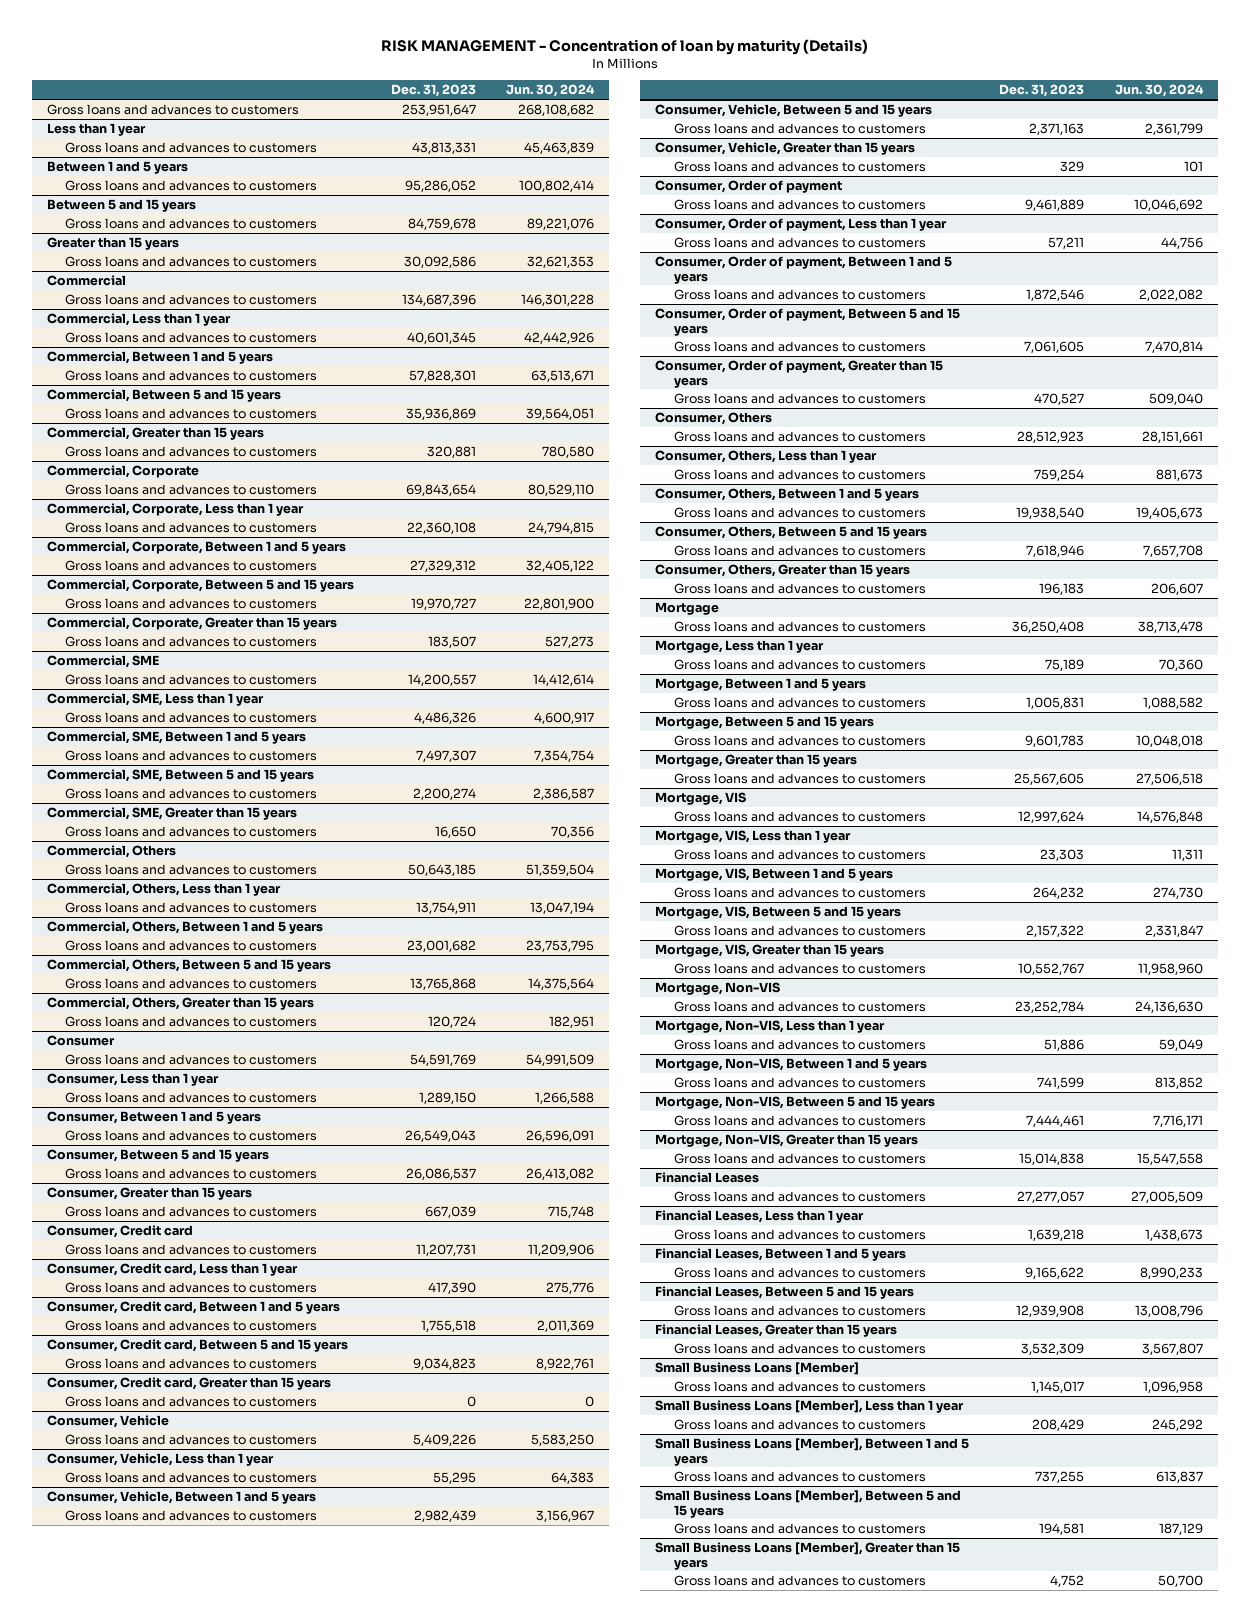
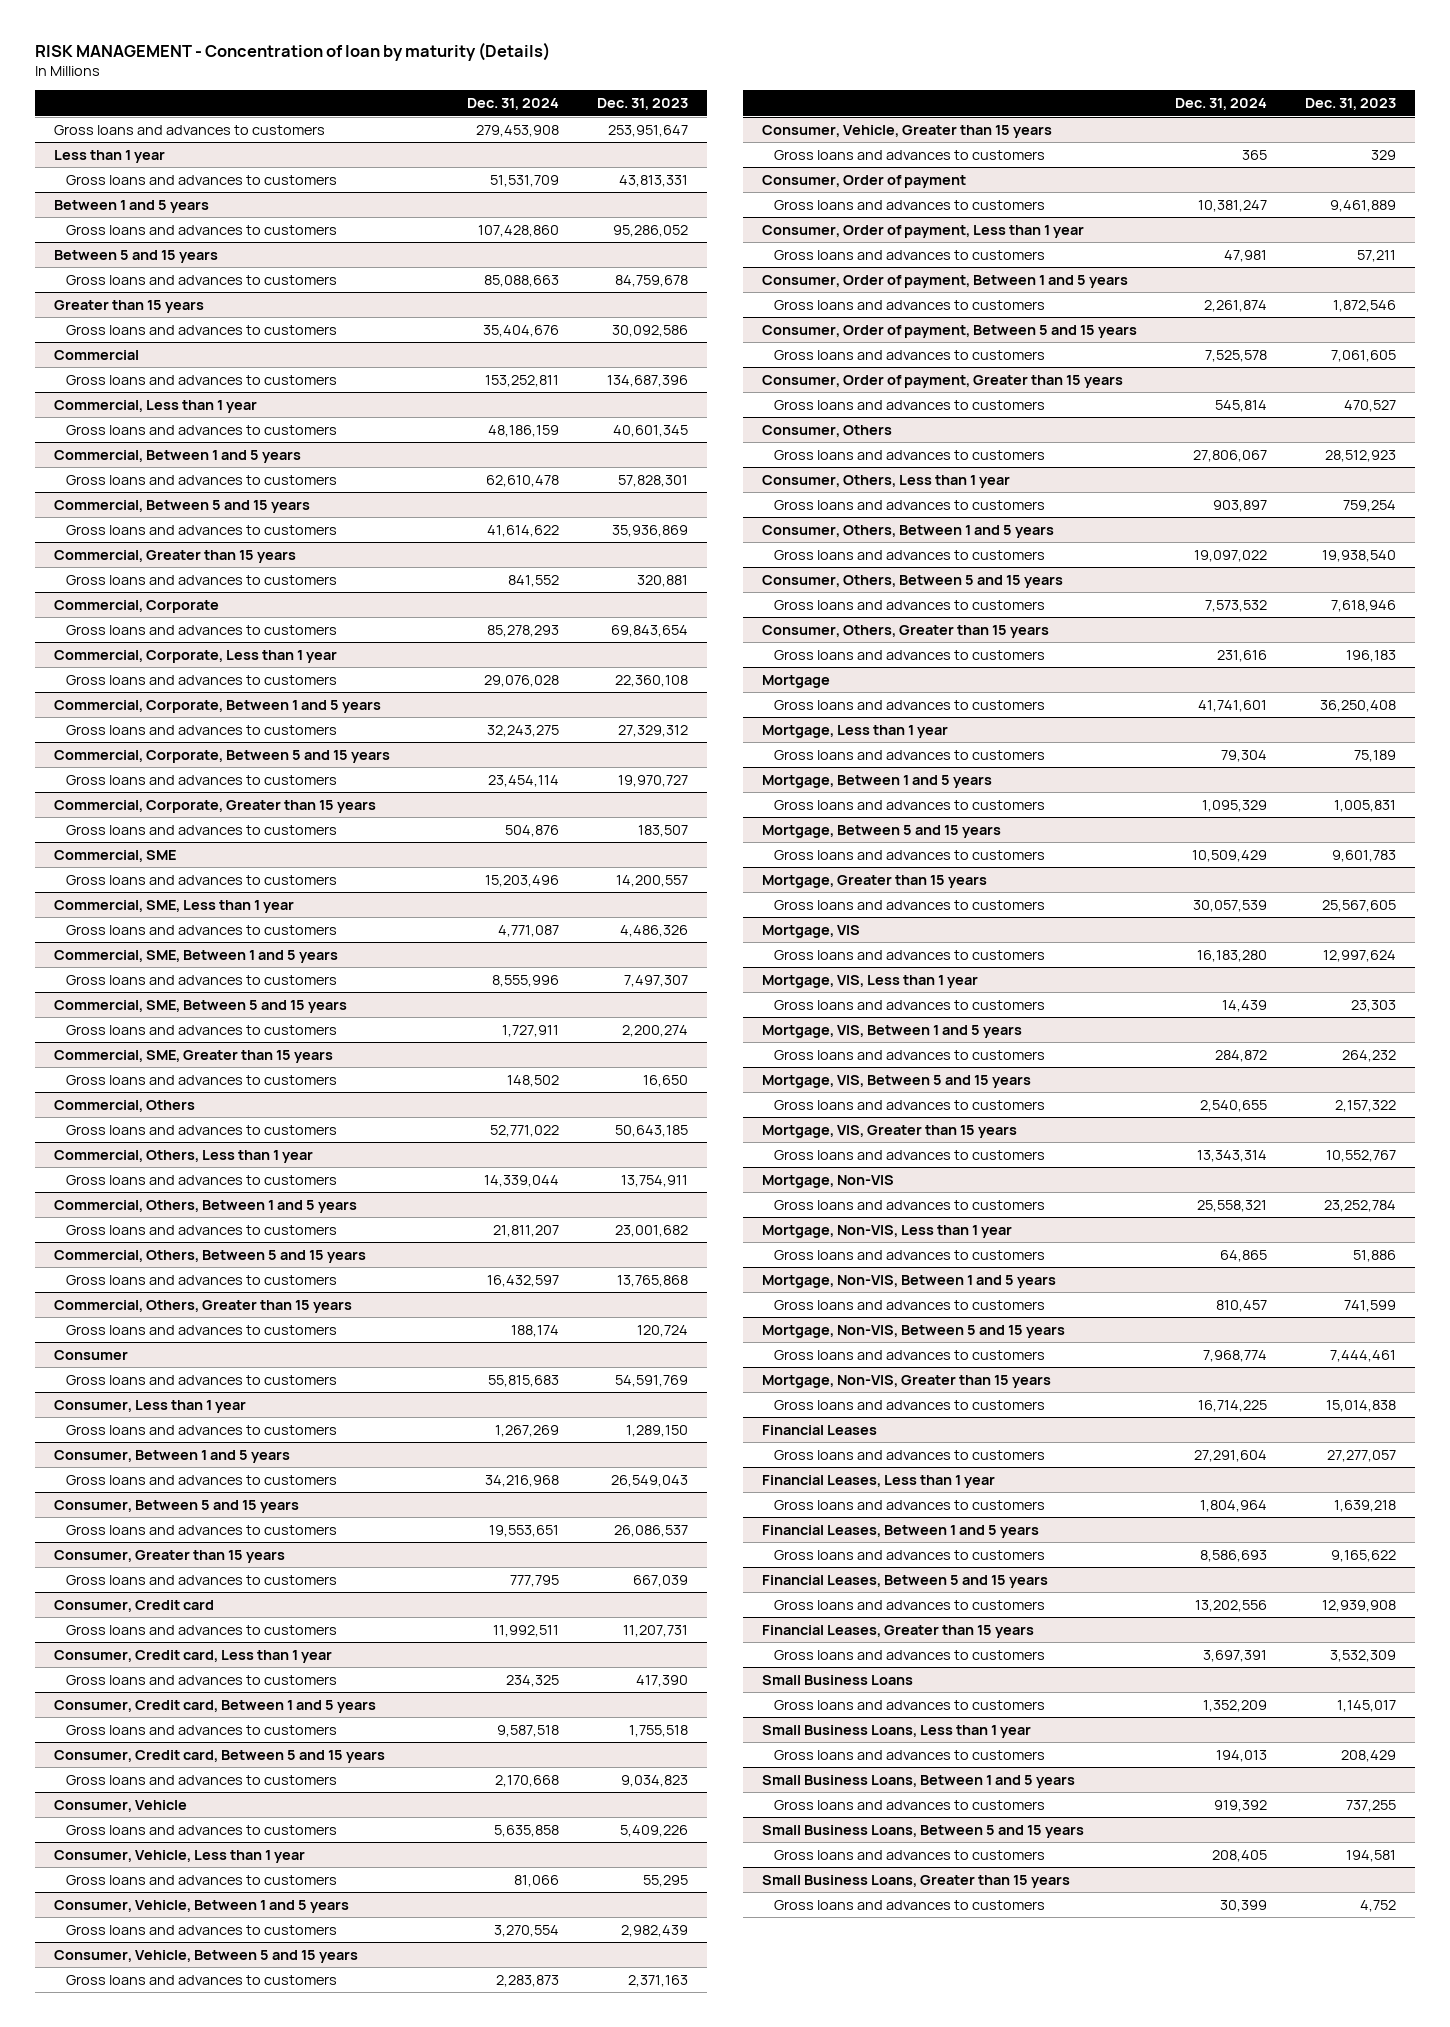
[506,84,596,98] Jun. 30, 2024 -> none
none -> [466,98,559,111] Dec. 31, 2024
[46,1376,331,1390] Consumer, Credit card, Greater than 15 years -> none
[65,1395,318,1407] Gross loans and advances to customers -> none
[655,1361,860,1375] Small Business Loans [Member] -> [761,1674,913,1685] Small Business Loans
[655,1399,965,1413] Small Business Loans [Member], Less than 1 year -> [761,1724,1031,1738] Small Business Loans, Less than 1 year
[655,1437,970,1466] Small Business Loans [Member], Between 1 and 5 years -> [761,1774,1075,1788] Small Business Loans, Between 1 and 5 years
[655,1489,962,1518] Small Business Loans [Member], Between 5 and 15 years -> [761,1824,1084,1838] Small Business Loans, Between 5 and 15 years
[655,1541,961,1570] Small Business Loans [Member], Greater than 15 years -> [761,1874,1070,1888] Small Business Loans, Greater than 15 years

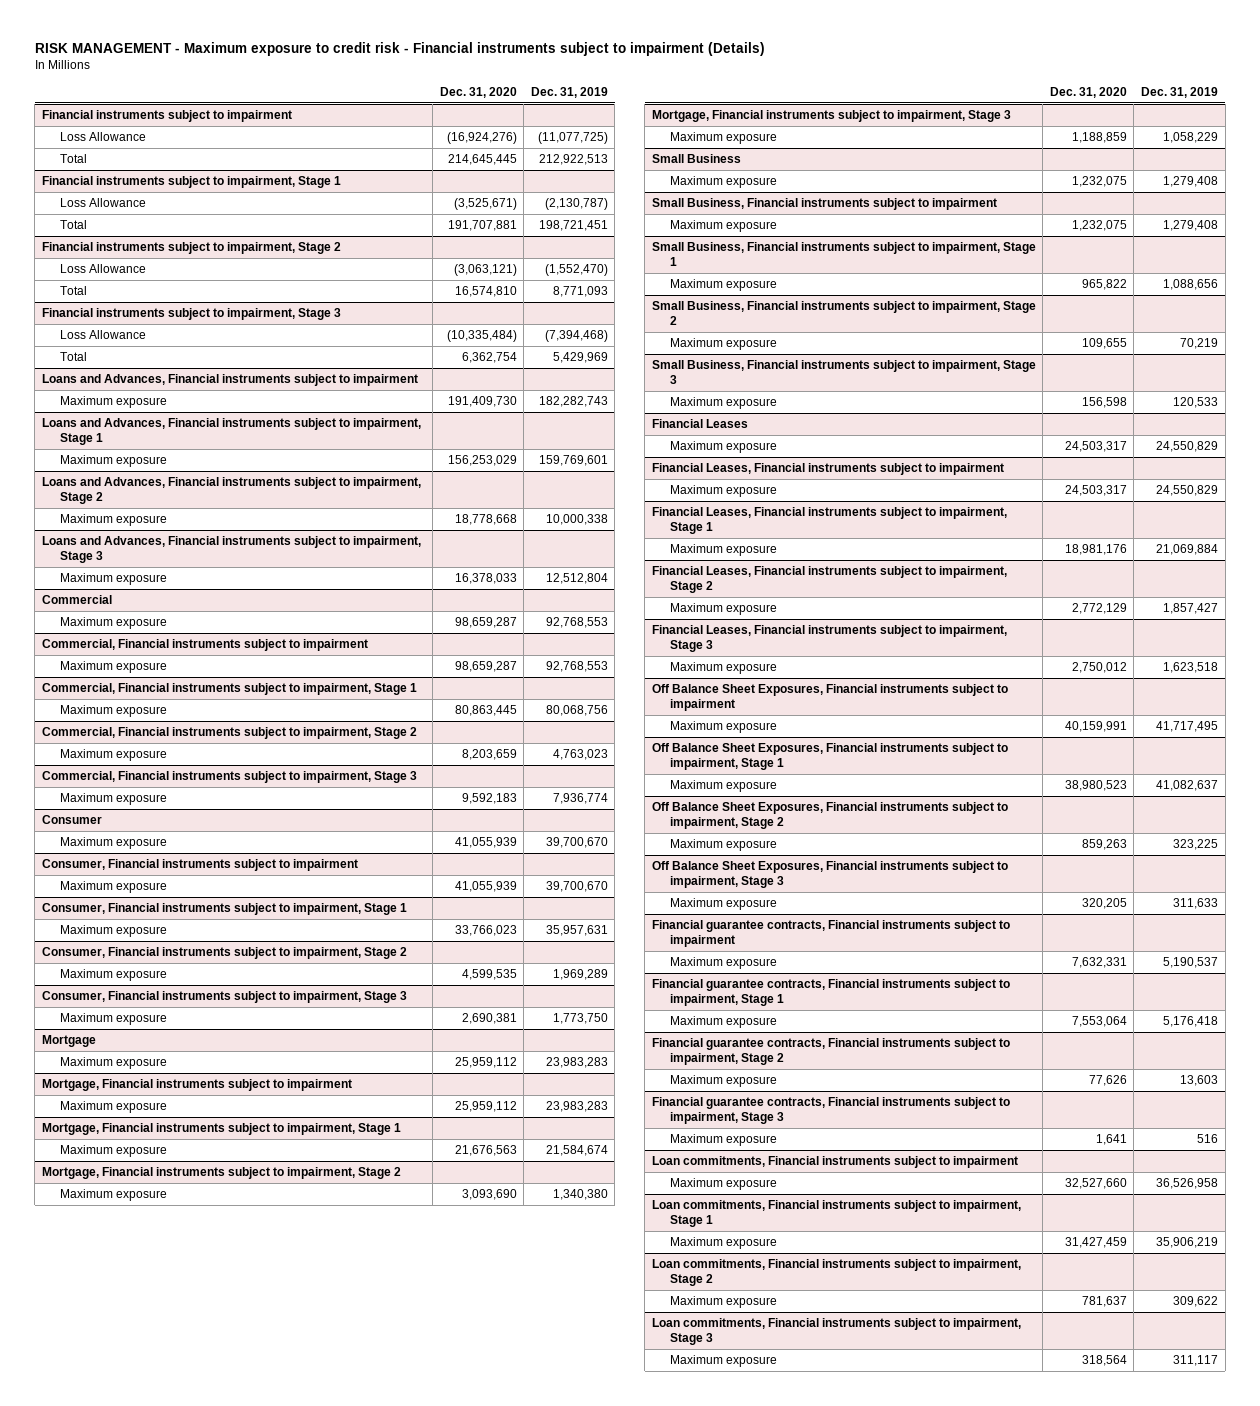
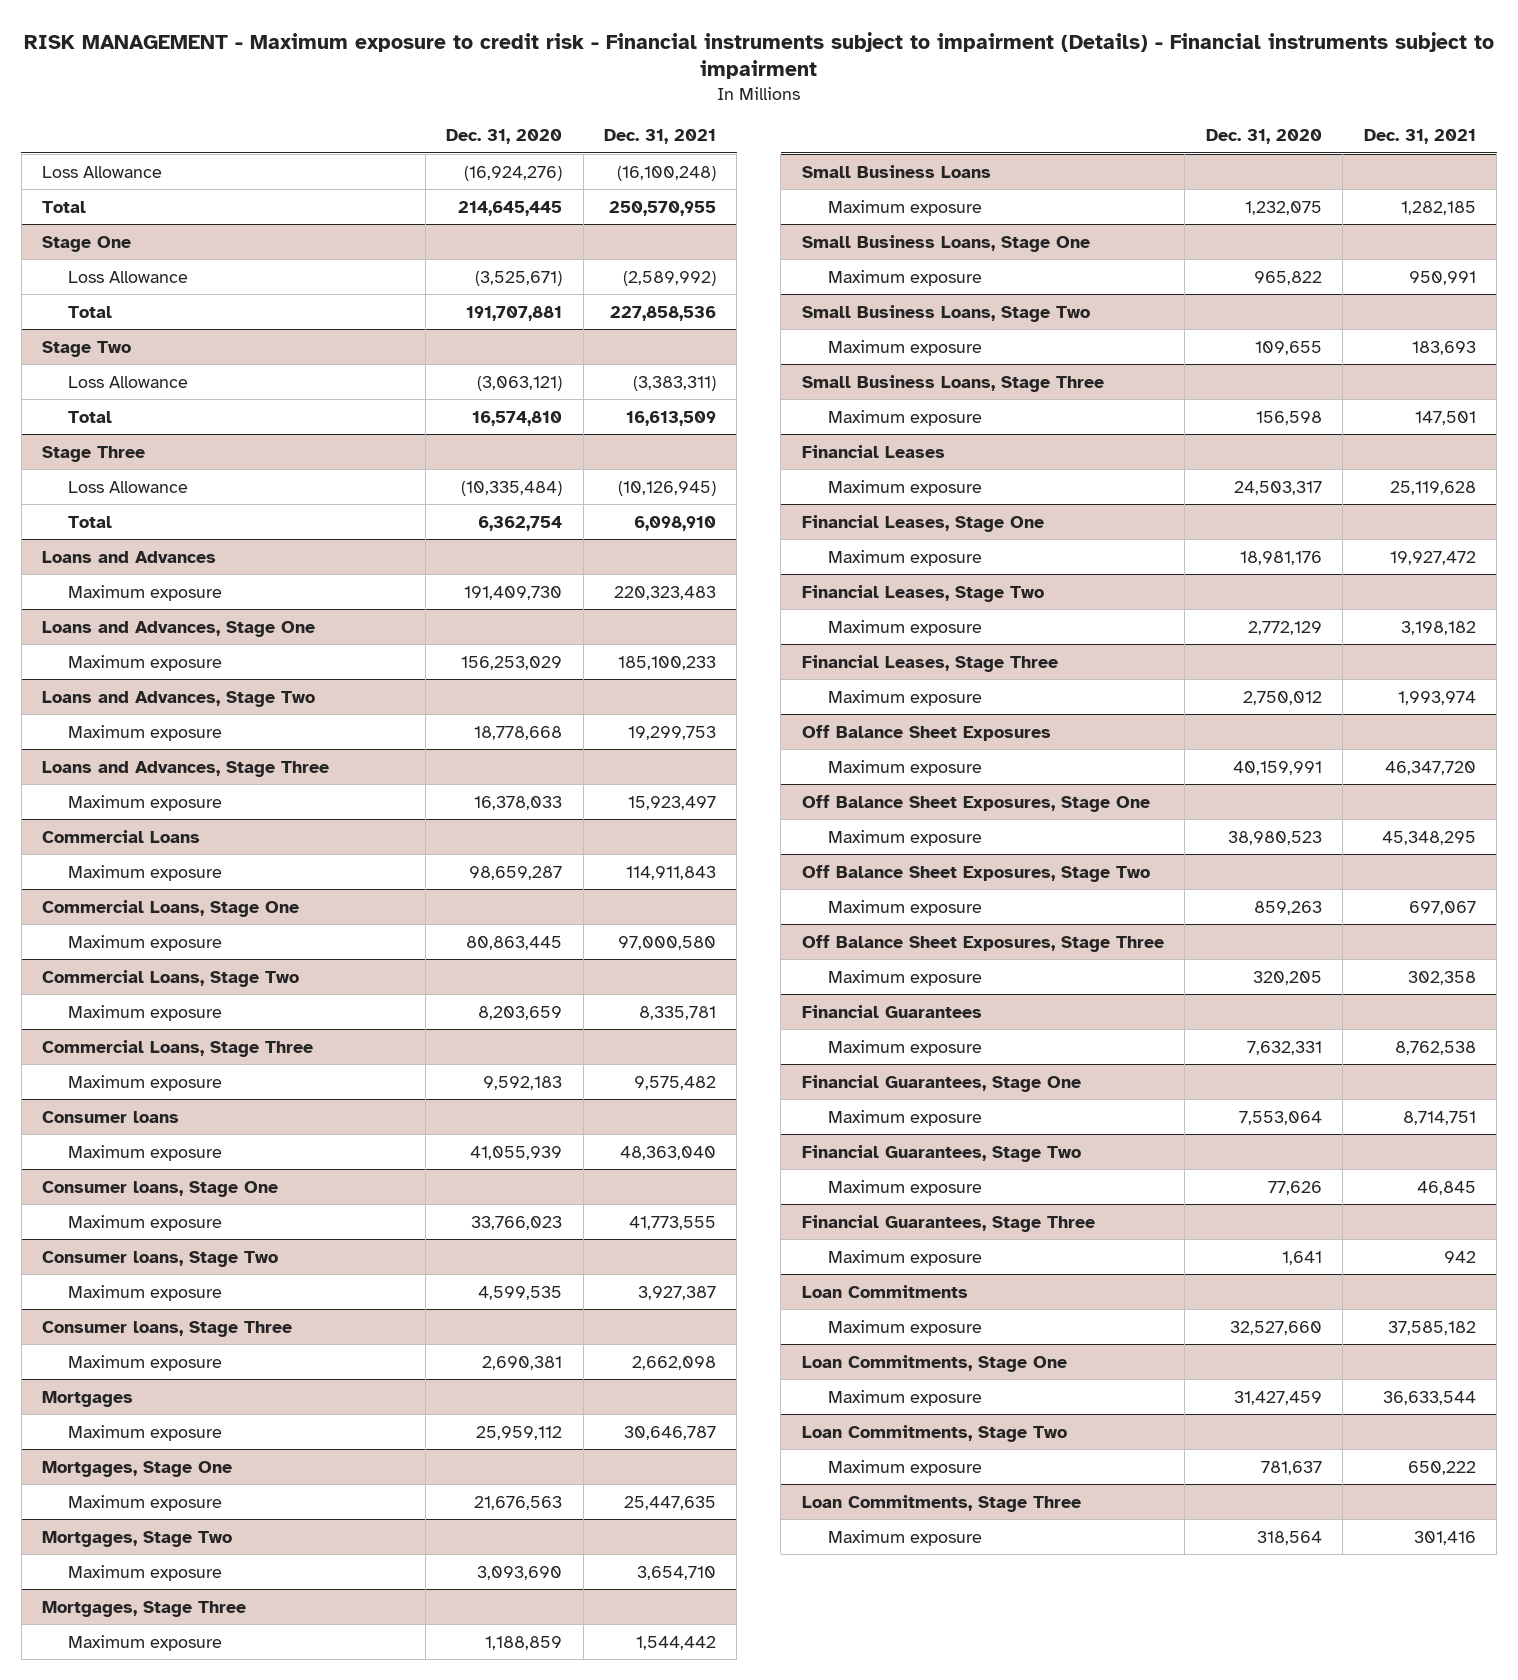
[34,42,765,57] RISK MANAGEMENT - Maximum exposure to credit risk - Financial instruments subject to impairment (Details) -> [23,31,1494,79] RISK MANAGEMENT - Maximum exposure to credit risk - Financial instruments subject to impairment (Details) - Financial instruments subject to impairment
[530,87,608,99] Dec. 31, 2019 -> none
none -> [603,128,716,144] Dec. 31, 2021
[41,110,292,123] Financial instruments subject to impairment -> none
[41,176,341,189] Financial instruments subject to impairment, Stage 1 -> none
none -> [42,235,132,252] Stage One
[41,242,341,255] Financial instruments subject to impairment, Stage 2 -> none
none -> [42,340,132,357] Stage Two
[41,308,341,321] Financial instruments subject to impairment, Stage 3 -> none
none -> [42,445,146,462] Stage Three
[41,374,418,387] Loans and Advances, Financial instruments subject to impairment -> none
none -> [42,550,217,563] Loans and Advances
[41,418,421,445] Loans and Advances, Financial instruments subject to impairment, Stage 1 -> none
none -> [42,620,316,637] Loans and Advances, Stage One
[41,477,421,504] Loans and Advances, Financial instruments subject to impairment, Stage 2 -> none
none -> [42,690,316,707] Loans and Advances, Stage Two
[41,536,421,563] Loans and Advances, Financial instruments subject to impairment, Stage 3 -> none
none -> [42,760,330,777] Loans and Advances, Stage Three
[60,617,168,630] Maximum exposure -> none
[41,639,368,652] Commercial, Financial instruments subject to impairment -> none
[41,595,112,605] Commercial -> [42,829,201,843] Commercial Loans
[41,683,417,696] Commercial, Financial instruments subject to impairment, Stage 1 -> none
none -> [42,899,300,917] Commercial Loans, Stage One
[41,727,417,740] Commercial, Financial instruments subject to impairment, Stage 2 -> none
none -> [42,969,300,987] Commercial Loans, Stage Two
[41,771,417,784] Commercial, Financial instruments subject to impairment, Stage 3 -> none
none -> [42,1039,314,1057] Commercial Loans, Stage Three
[60,837,168,850] Maximum exposure -> none
[41,859,358,872] Consumer, Financial instruments subject to impairment -> none
[41,815,102,825] Consumer -> [42,1110,180,1123] Consumer loans
[41,903,407,916] Consumer, Financial instruments subject to impairment, Stage 1 -> none
none -> [42,1180,279,1197] Consumer loans, Stage One
[41,947,407,960] Consumer, Financial instruments subject to impairment, Stage 2 -> none
none -> [42,1250,279,1267] Consumer loans, Stage Two
[41,991,407,1004] Consumer, Financial instruments subject to impairment, Stage 3 -> none
none -> [42,1320,293,1337] Consumer loans, Stage Three
[60,1057,168,1070] Maximum exposure -> none
[41,1079,352,1092] Mortgage, Financial instruments subject to impairment -> none
[41,1035,96,1048] Mortgage -> [42,1390,134,1407] Mortgages
[41,1123,401,1136] Mortgage, Financial instruments subject to impairment, Stage 1 -> none
none -> [42,1460,233,1477] Mortgages, Stage One
[41,1167,401,1180] Mortgage, Financial instruments subject to impairment, Stage 2 -> none
none -> [42,1530,233,1547] Mortgages, Stage Two
[651,110,1011,123] Mortgage, Financial instruments subject to impairment, Stage 3 -> none
none -> [42,1600,247,1617] Mortgages, Stage Three
[670,176,778,189] Maximum exposure -> none
[651,198,997,211] Small Business, Financial instruments subject to impairment -> none
[651,154,741,164] Small Business -> [801,164,991,178] Small Business Loans
[651,242,1036,266] Small Business, Financial instruments subject to impairment, Stage 1 -> none
none -> [801,234,1090,252] Small Business Loans, Stage One
[651,301,1036,325] Small Business, Financial instruments subject to impairment, Stage 2 -> none
none -> [801,304,1090,322] Small Business Loans, Stage Two
[651,360,1036,384] Small Business, Financial instruments subject to impairment, Stage 3 -> none
none -> [801,374,1104,392] Small Business Loans, Stage Three
[651,463,1004,476] Financial Leases, Financial instruments subject to impairment -> none
[670,485,778,498] Maximum exposure -> none
[651,507,1007,534] Financial Leases, Financial instruments subject to impairment, Stage 1 -> none
none -> [801,514,1044,532] Financial Leases, Stage One
[651,566,1007,593] Financial Leases, Financial instruments subject to impairment, Stage 2 -> none
none -> [801,584,1044,602] Financial Leases, Stage Two
[651,625,1007,652] Financial Leases, Financial instruments subject to impairment, Stage 3 -> none
none -> [801,654,1058,672] Financial Leases, Stage Three
[651,684,1008,711] Off Balance Sheet Exposures, Financial instruments subject to impairment -> none
none -> [801,724,1051,741] Off Balance Sheet Exposures
[651,743,1008,770] Off Balance Sheet Exposures, Financial instruments subject to impairment, Stage 1 -> none
none -> [801,794,1150,812] Off Balance Sheet Exposures, Stage One
[651,802,1008,829] Off Balance Sheet Exposures, Financial instruments subject to impairment, Stage 2 -> none
none -> [801,864,1150,882] Off Balance Sheet Exposures, Stage Two
[651,861,1008,888] Off Balance Sheet Exposures, Financial instruments subject to impairment, Stage 3 -> none
none -> [801,934,1164,952] Off Balance Sheet Exposures, Stage Three
[651,920,1010,947] Financial guarantee contracts, Financial instruments subject to impairment -> none
none -> [801,1004,982,1018] Financial Guarantees
[651,979,1010,1006] Financial guarantee contracts, Financial instruments subject to impairment, Stage 1 -> none
none -> [801,1074,1081,1092] Financial Guarantees, Stage One
[651,1038,1010,1065] Financial guarantee contracts, Financial instruments subject to impairment, Stage 2 -> none
none -> [801,1144,1081,1162] Financial Guarantees, Stage Two
[651,1097,1010,1124] Financial guarantee contracts, Financial instruments subject to impairment, Stage 3 -> none
none -> [801,1214,1095,1232] Financial Guarantees, Stage Three
[651,1156,1018,1169] Loan commitments, Financial instruments subject to impairment -> none
none -> [801,1284,968,1298] Loan Commitments
[651,1200,1021,1227] Loan commitments, Financial instruments subject to impairment, Stage 1 -> none
none -> [801,1354,1067,1372] Loan Commitments, Stage One
[651,1259,1021,1286] Loan commitments, Financial instruments subject to impairment, Stage 2 -> none
none -> [801,1424,1067,1442] Loan Commitments, Stage Two
[651,1318,1021,1345] Loan commitments, Financial instruments subject to impairment, Stage 3 -> none
none -> [801,1494,1081,1512] Loan Commitments, Stage Three

